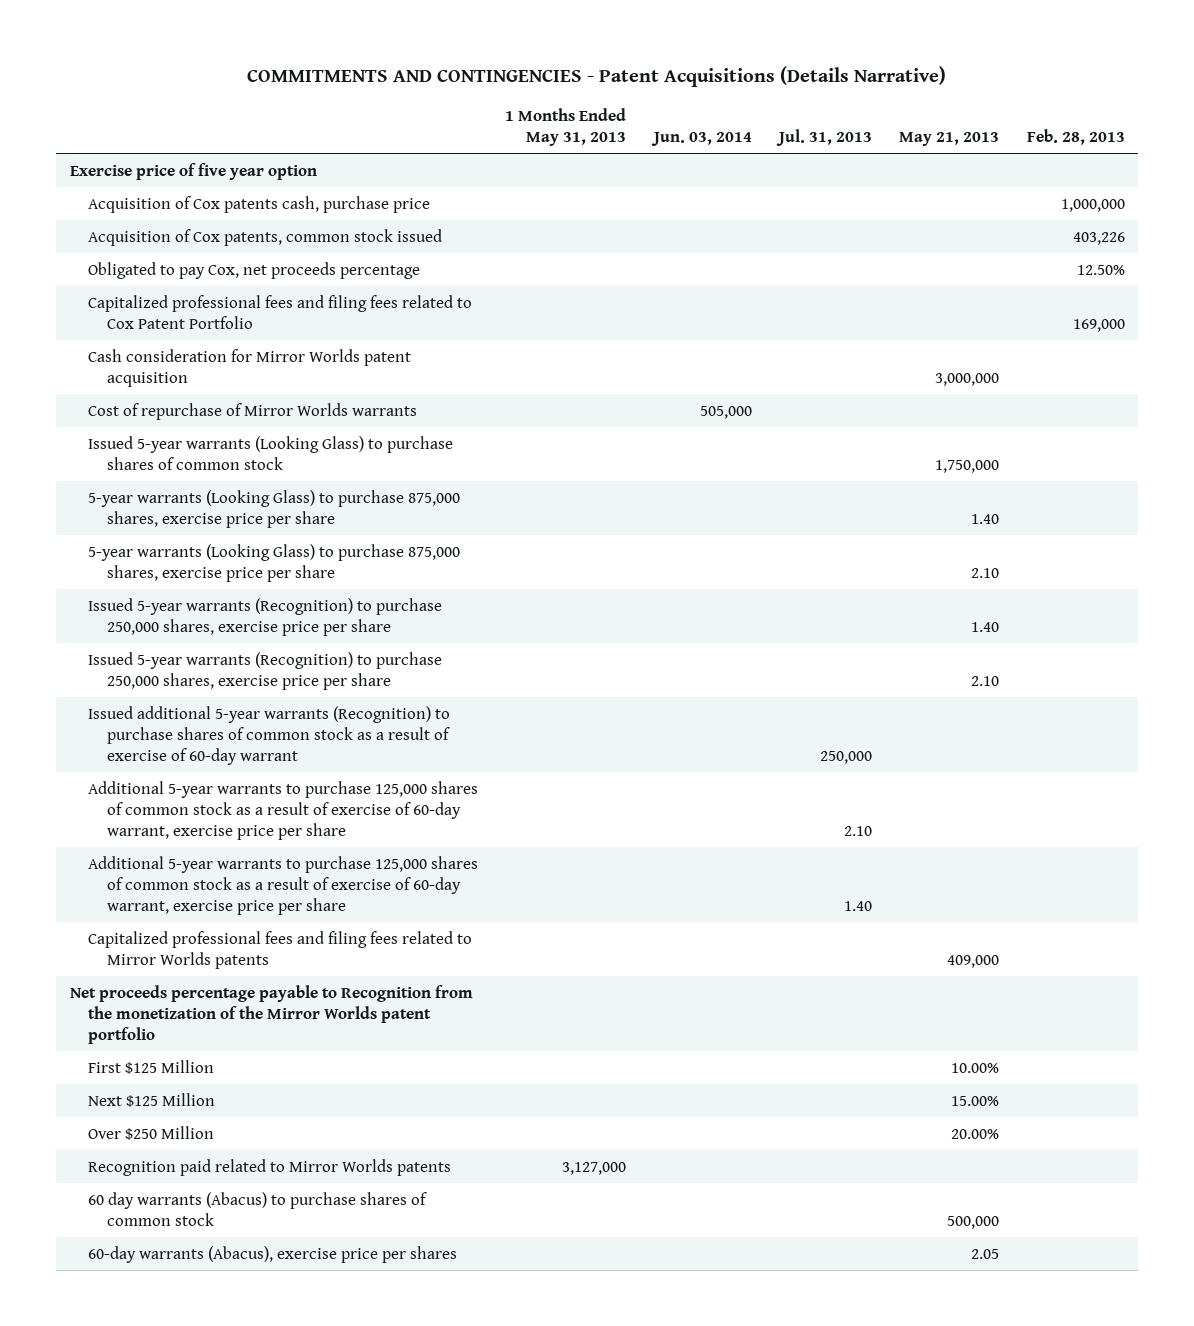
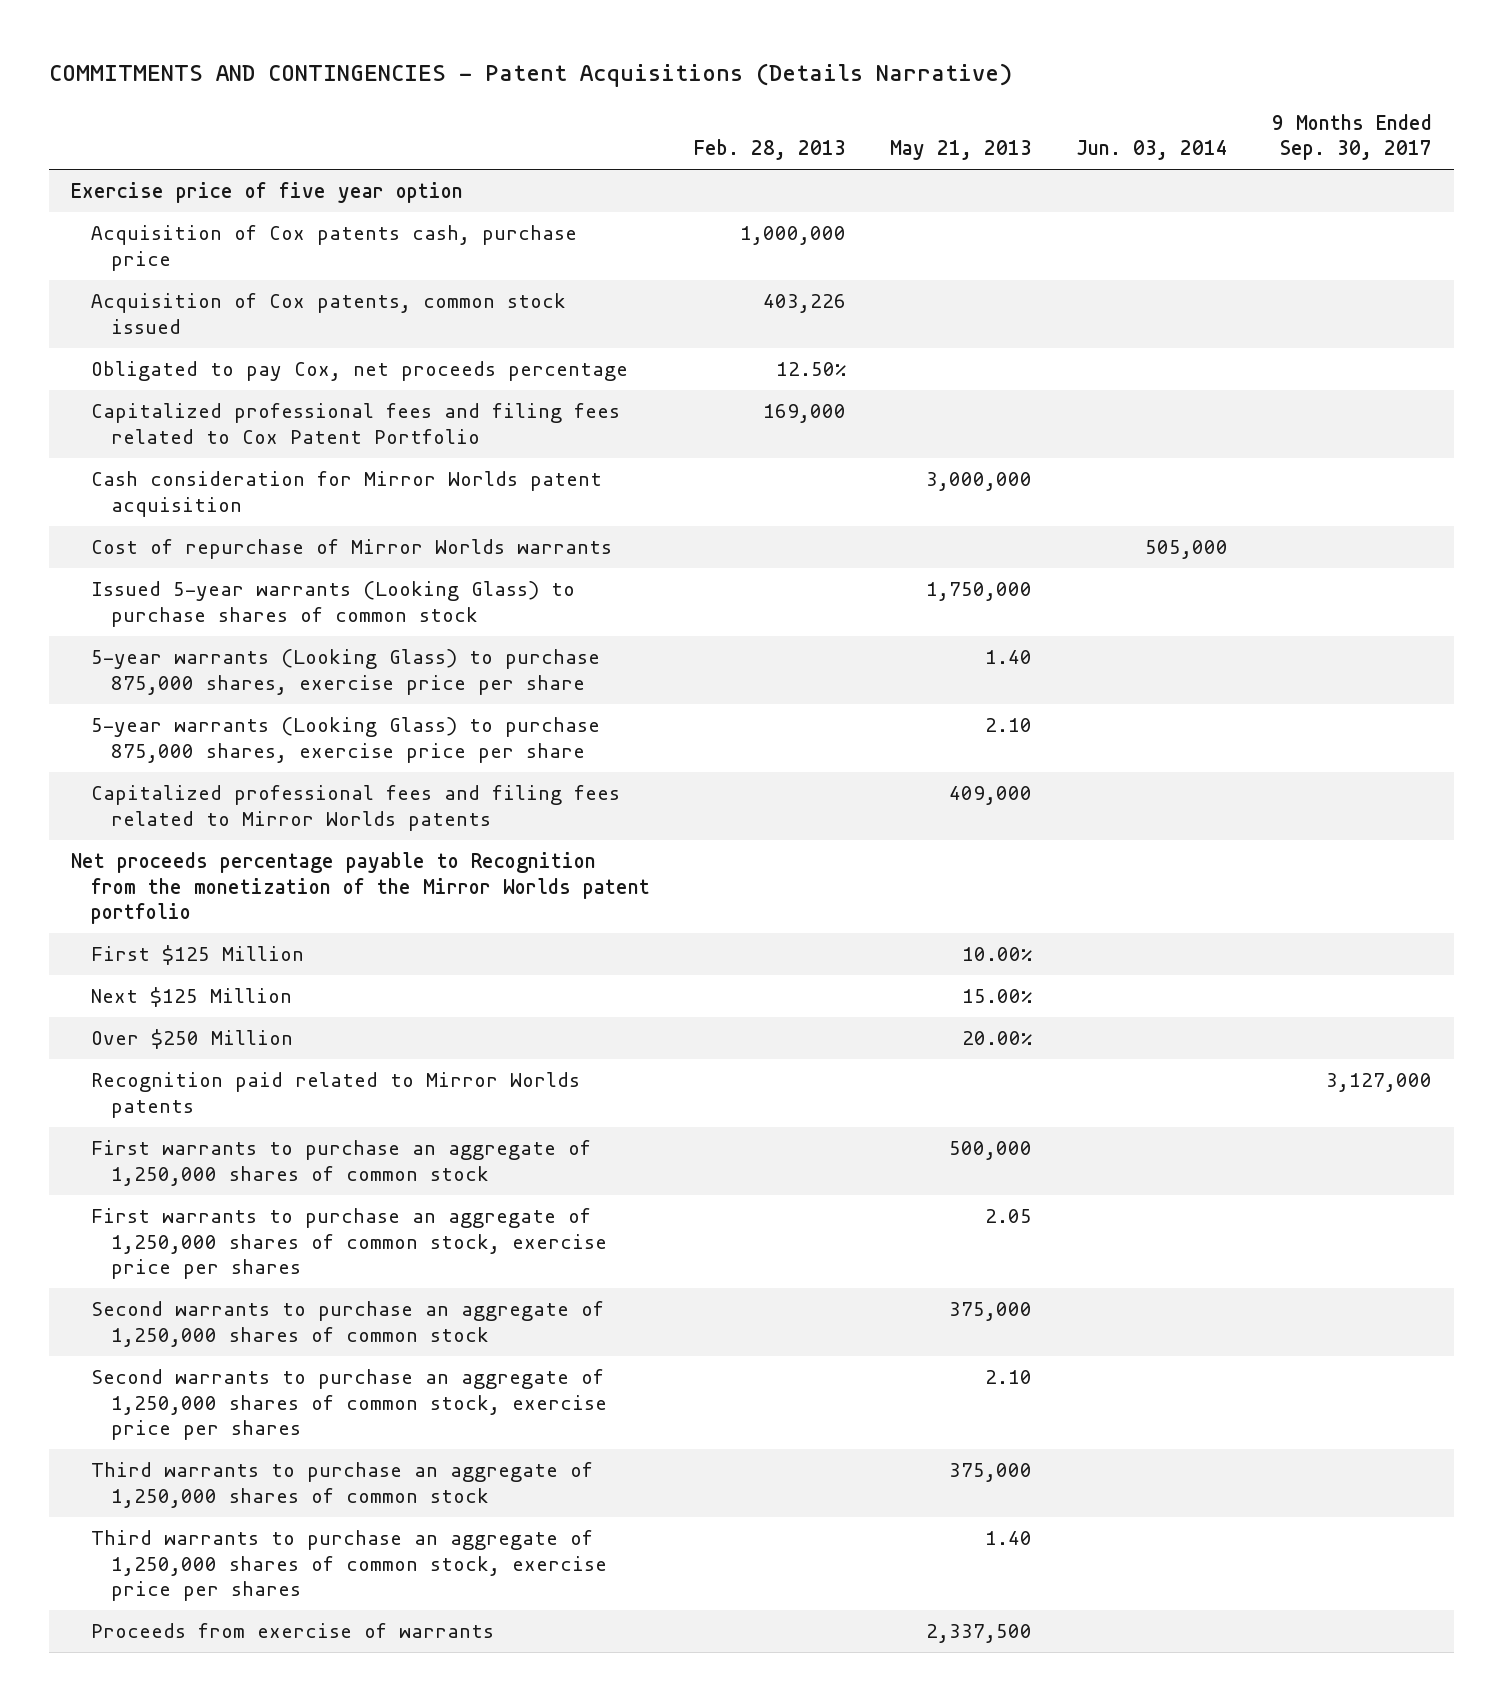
[505,107,627,146] 1 Months Ended May 31, 2013 -> none
[776,128,873,146] Jul. 31, 2013 -> none
none -> [1272,113,1433,161] 9 Months Ended Sep. 30, 2017
[88,597,443,636] Issued 5-year warrants (Recognition) to purchase 250,000 shares, exercise price per share -> none
[88,651,443,690] Issued 5-year warrants (Recognition) to purchase 250,000 shares, exercise price per share -> none
[88,705,451,765] Issued additional 5-year warrants (Recognition) to purchase shares of common stock as a result of exercise of 60-day warrant -> none
[88,780,479,840] Additional 5-year warrants to purchase 125,000 shares of common stock as a result of exercise of 60-day warrant, exercise price per share -> none
[88,855,479,915] Additional 5-year warrants to purchase 125,000 shares of common stock as a result of exercise of 60-day warrant, exercise price per share -> none
[88,1191,428,1226] 60 day warrants (Abacus) to purchase shares of common stock -> none
[88,1245,458,1263] 60-day warrants (Abacus), exercise price per shares -> none
none -> [91,1140,592,1186] First warrants to purchase an aggregate of 1,250,000 shares of common stock
none -> [91,1208,608,1280] First warrants to purchase an aggregate of 1,250,000 shares of common stock, exercise price per shares
none -> [91,1301,605,1347] Second warrants to purchase an aggregate of 1,250,000 shares of common stock
none -> [91,1369,608,1441] Second warrants to purchase an aggregate of 1,250,000 shares of common stock, exercise price per shares
none -> [91,1462,594,1508] Third warrants to purchase an aggregate of 1,250,000 shares of common stock
none -> [91,1530,608,1602] Third warrants to purchase an aggregate of 1,250,000 shares of common stock, exercise price per shares
none -> [91,1623,495,1639] Proceeds from exercise of warrants

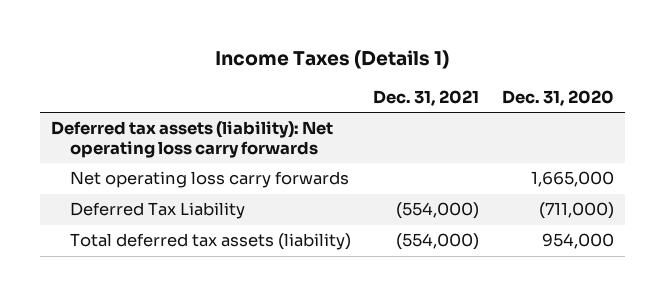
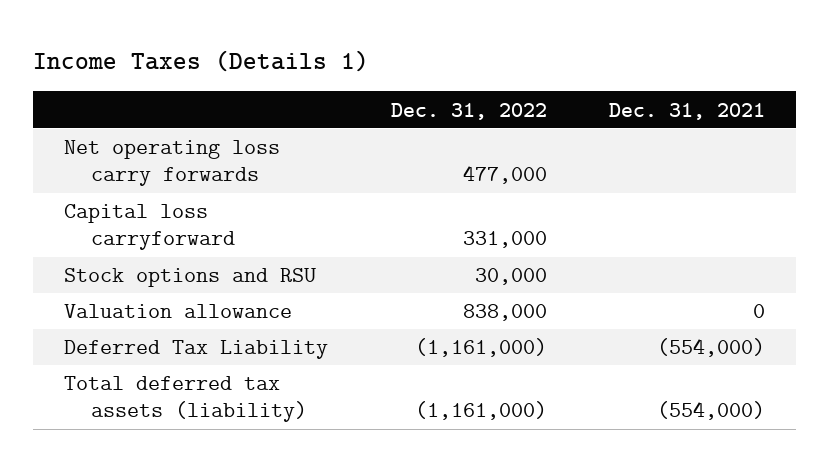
[501,89,614,106] Dec. 31, 2020 -> none
none -> [390,102,547,120] Dec. 31, 2022
[50,121,333,158] Deferred tax assets (liability): Net operating loss carry forwards -> none
none -> [64,204,236,251] Capital loss carryforward
none -> [64,268,317,288] Stock options and RSU
none -> [64,304,293,319] Valuation allowance

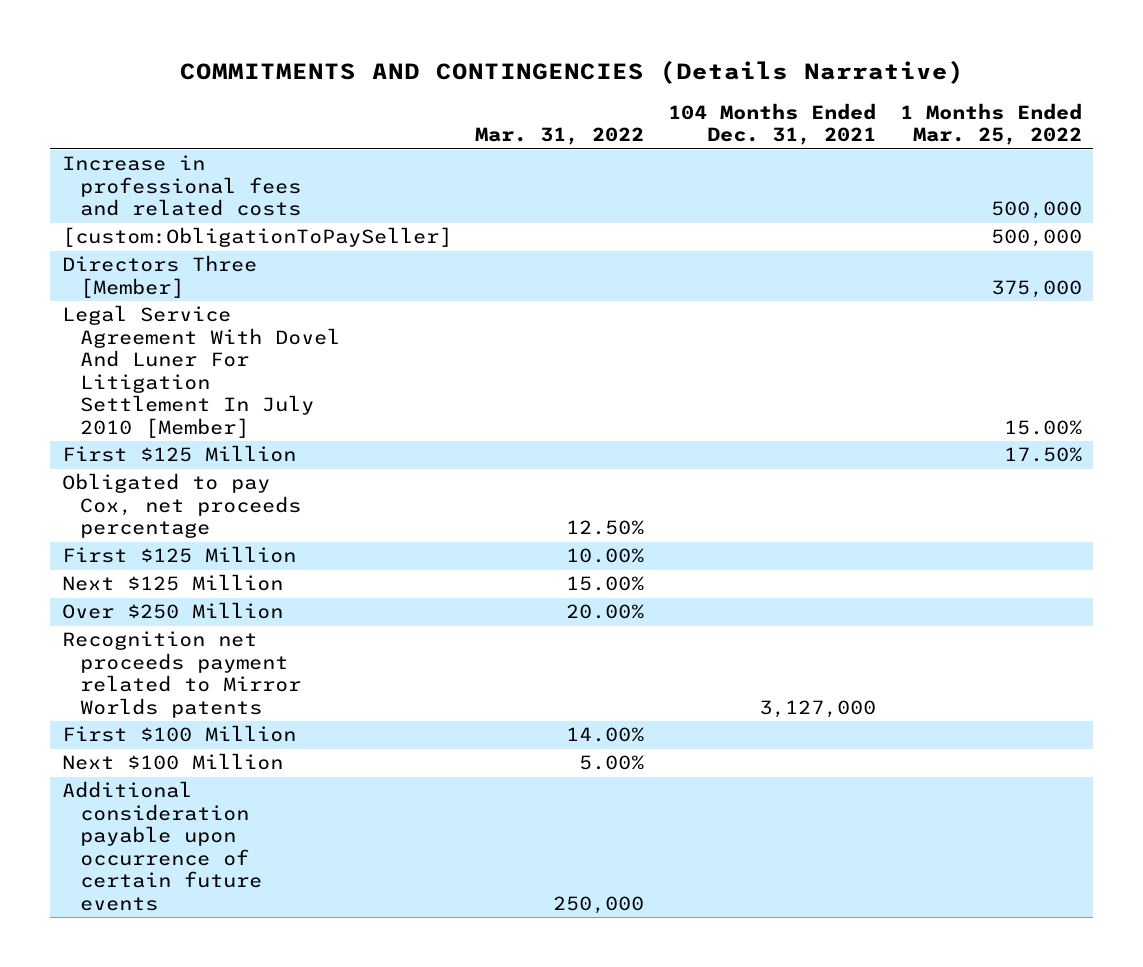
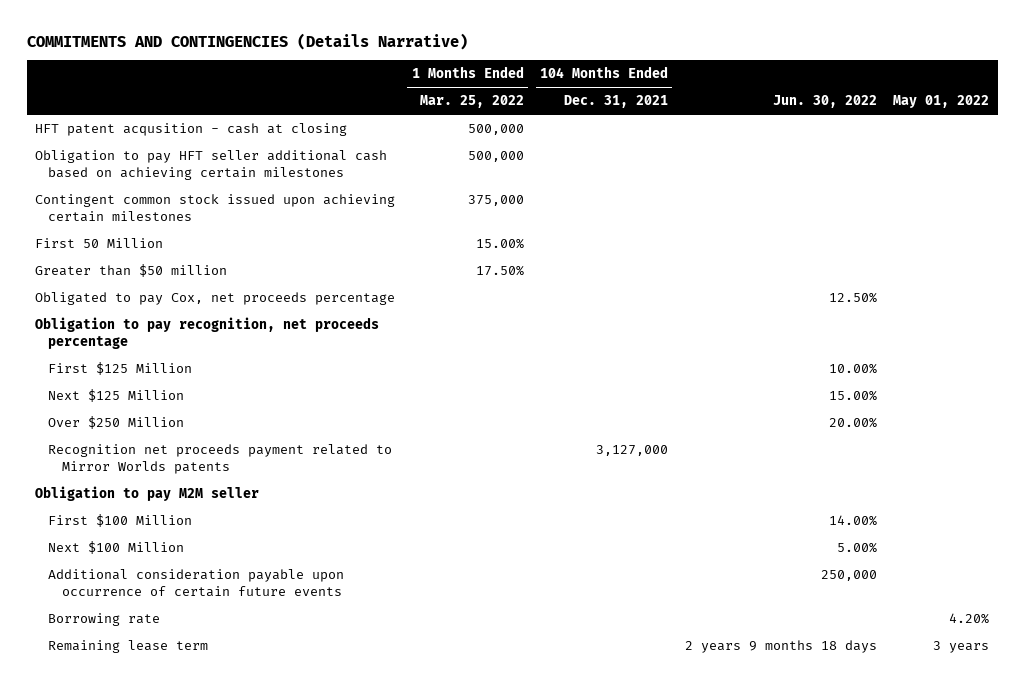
[475,127,645,146] Mar. 31, 2022 -> none
none -> [772,95,877,109] Jun. 30, 2022
none -> [893,95,990,109] May 01, 2022
[61,155,301,217] Increase in professional fees and related costs -> none
[61,227,452,248] [custom:ObligationToPaySeller] -> none
none -> [34,123,347,137] HFT patent acqusition - cash at closing
none -> [34,150,387,181] Obligation to pay HFT seller additional cash based on achieving certain milestones
[61,255,257,298] Directors Three [Member] -> [34,194,395,223] Contingent common stock issued upon achieving certain milestones
[61,305,340,438] Legal Service Agreement With Dovel And Luner For Litigation Settlement In July 2010 [Member] -> [34,238,163,249] First 50 Million
[61,445,296,463] First $125 Million -> [34,264,227,278] Greater than $50 million
none -> [34,317,379,350] Obligation to pay recognition, net proceeds percentage
none -> [34,486,259,502] Obligation to pay M2M seller
none -> [48,613,161,627] Borrowing rate
none -> [48,640,209,654] Remaining lease term

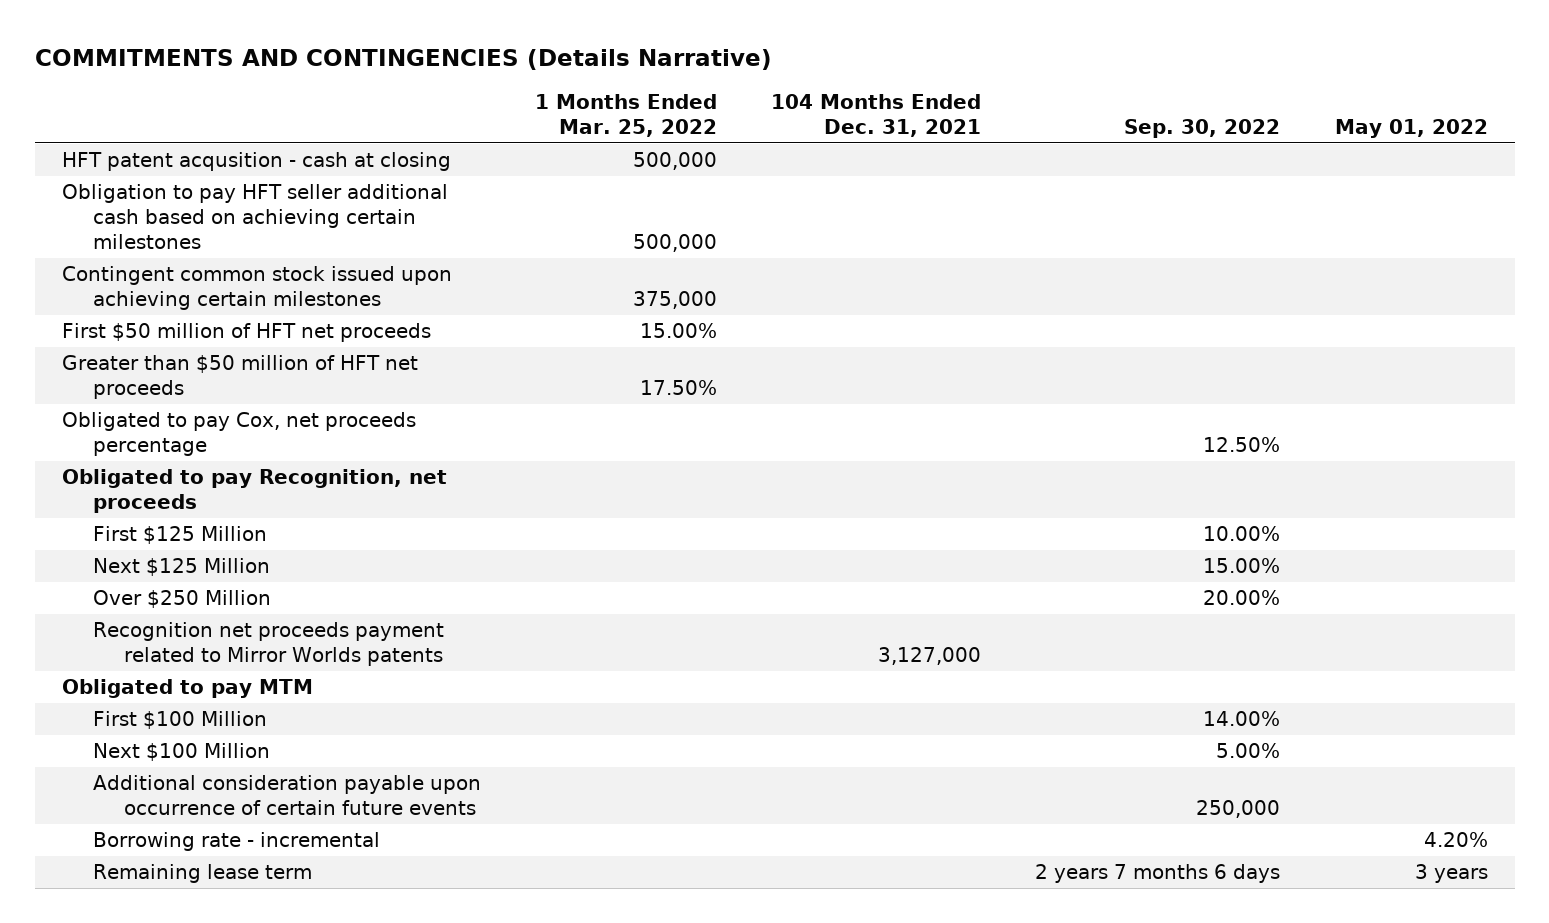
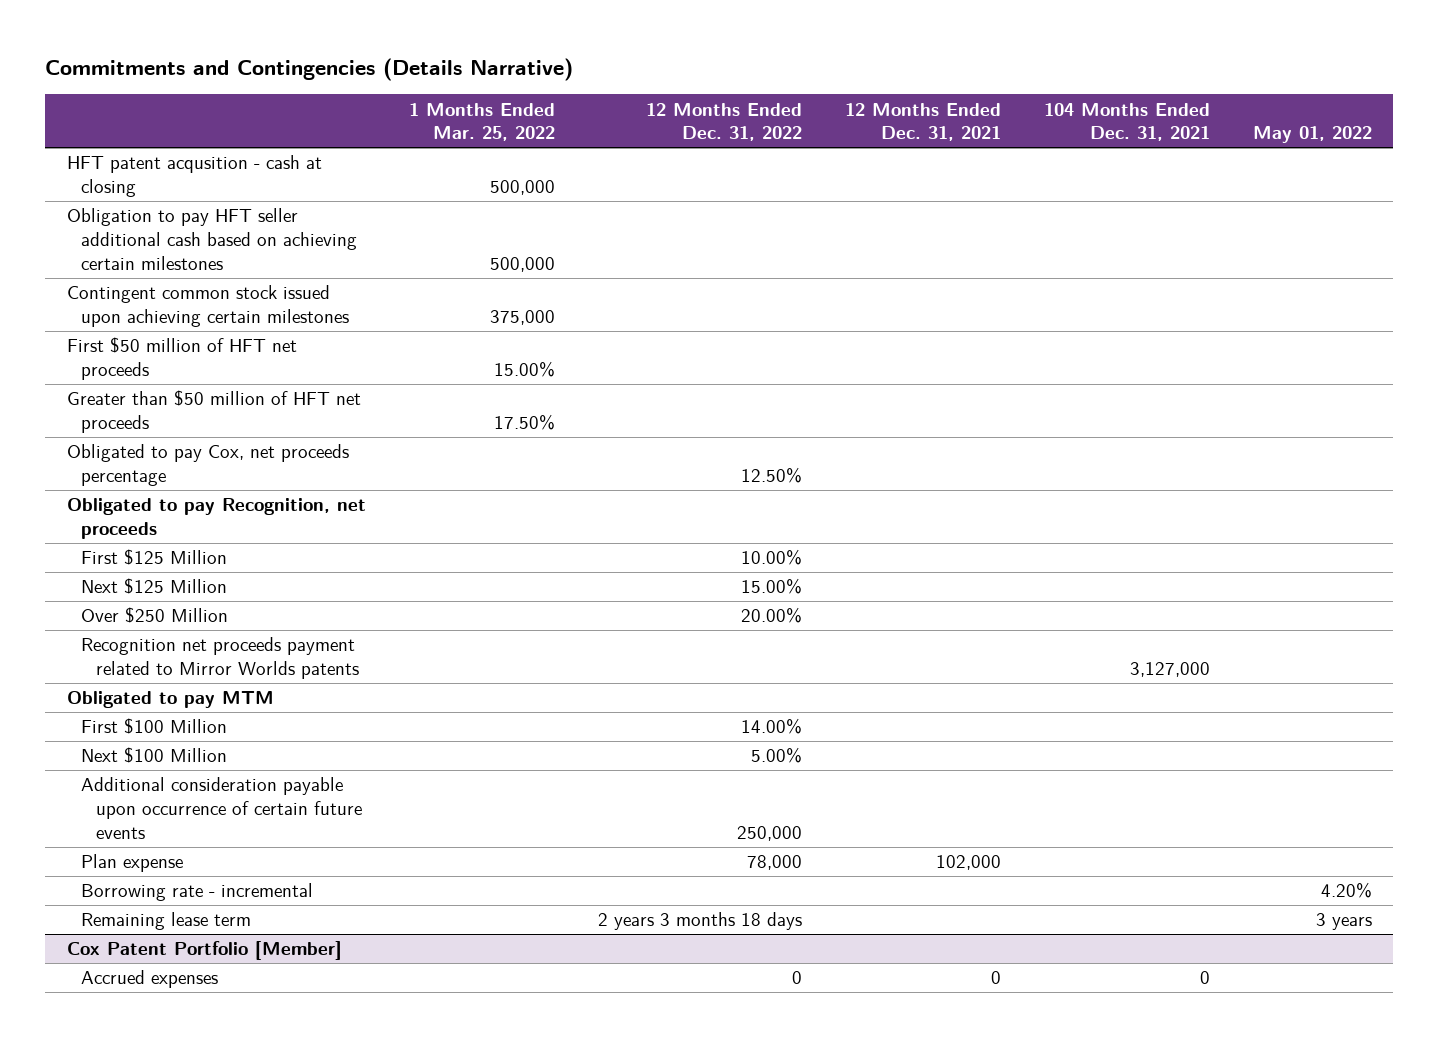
[34,48,772,70] COMMITMENTS AND CONTINGENCIES (Details Narrative) -> [45,57,574,81] Commitments and Contingencies (Details Narrative)
[1124,118,1281,138] Sep. 30, 2022 -> none
none -> [645,102,802,142] 12 Months Ended Dec. 31, 2022
none -> [844,102,1001,142] 12 Months Ended Dec. 31, 2021
none -> [81,854,184,873] Plan expense
none -> [66,941,342,961] Cox Patent Portfolio [Member]
none -> [81,970,219,989] Accrued expenses

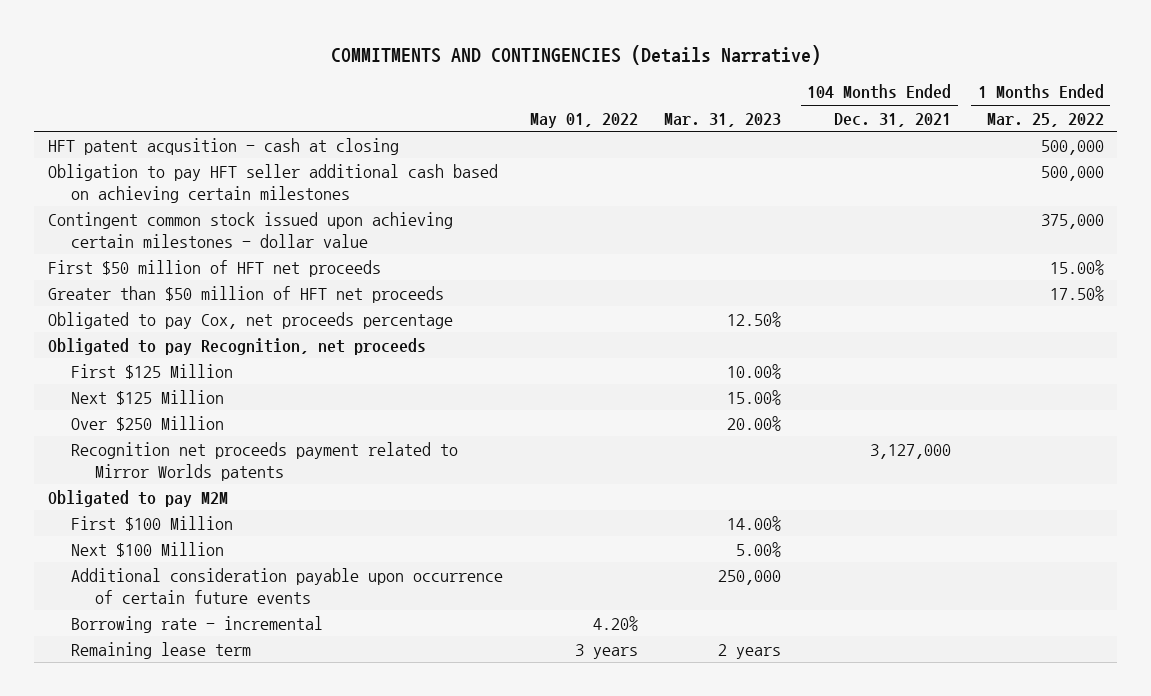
[45,57,574,81] Commitments and Contingencies (Details Narrative) -> [330,45,821,66] COMMITMENTS AND CONTINGENCIES (Details Narrative)
[645,102,802,142] 12 Months Ended Dec. 31, 2022 -> none
[844,102,1001,142] 12 Months Ended Dec. 31, 2021 -> none
none -> [664,112,782,127] Mar. 31, 2023
[66,285,350,328] Contingent common stock issued upon achieving certain milestones -> [47,211,453,248] Contingent common stock issued upon achieving certain milestones - dollar value
[66,691,274,709] Obligated to pay MTM -> [47,489,228,507] Obligated to pay M2M
[81,854,184,873] Plan expense -> none
[66,941,342,961] Cox Patent Portfolio [Member] -> none
[81,970,219,989] Accrued expenses -> none

